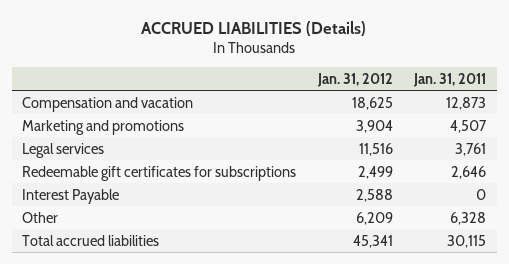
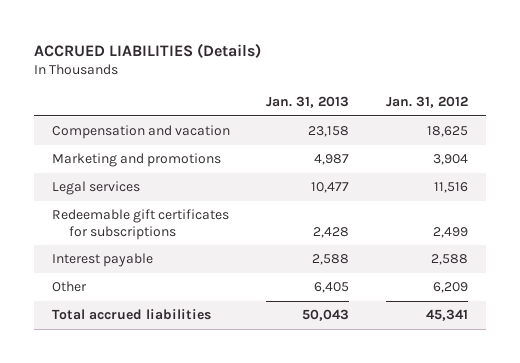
[413,72,487,87] Jan. 31, 2011 -> none
none -> [266,96,350,109] Jan. 31, 2013
[22,188,120,204] Interest Payable -> [52,253,154,268] Interest payable

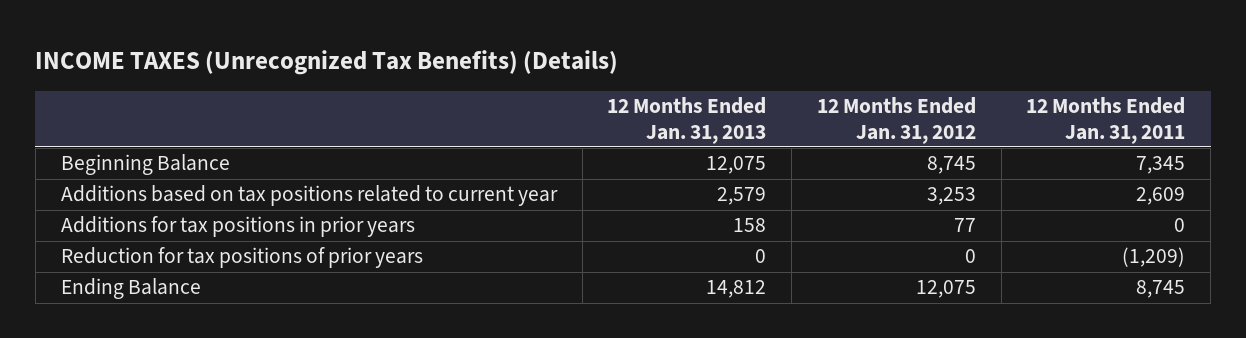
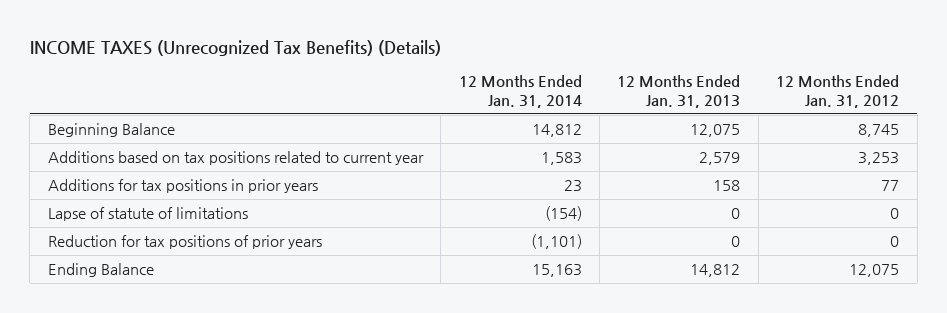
[1026,97,1186,144] 12 Months Ended Jan. 31, 2011 -> none
none -> [458,75,582,108] 12 Months Ended Jan. 31, 2014
none -> [47,207,248,222] Lapse of statute of limitations

